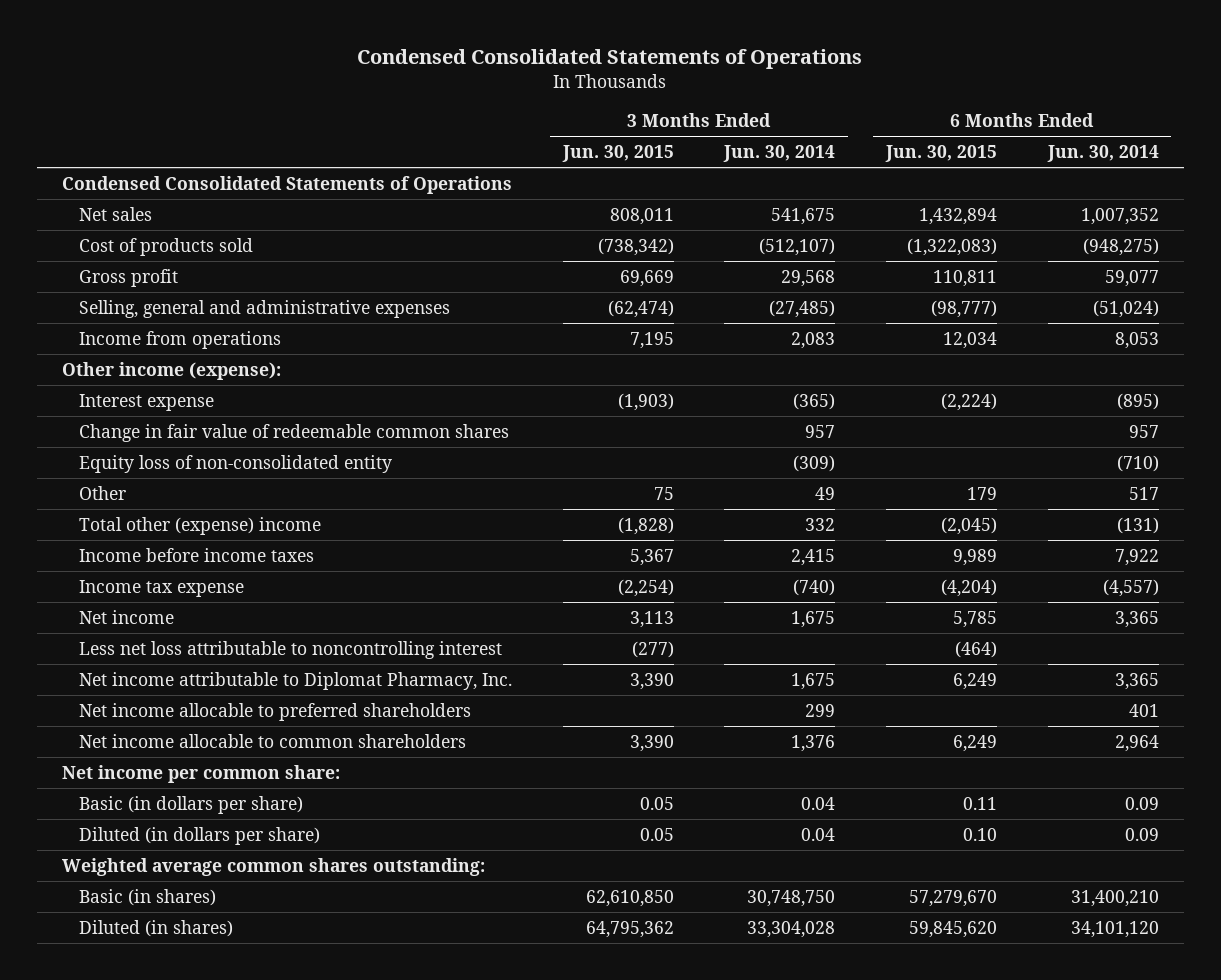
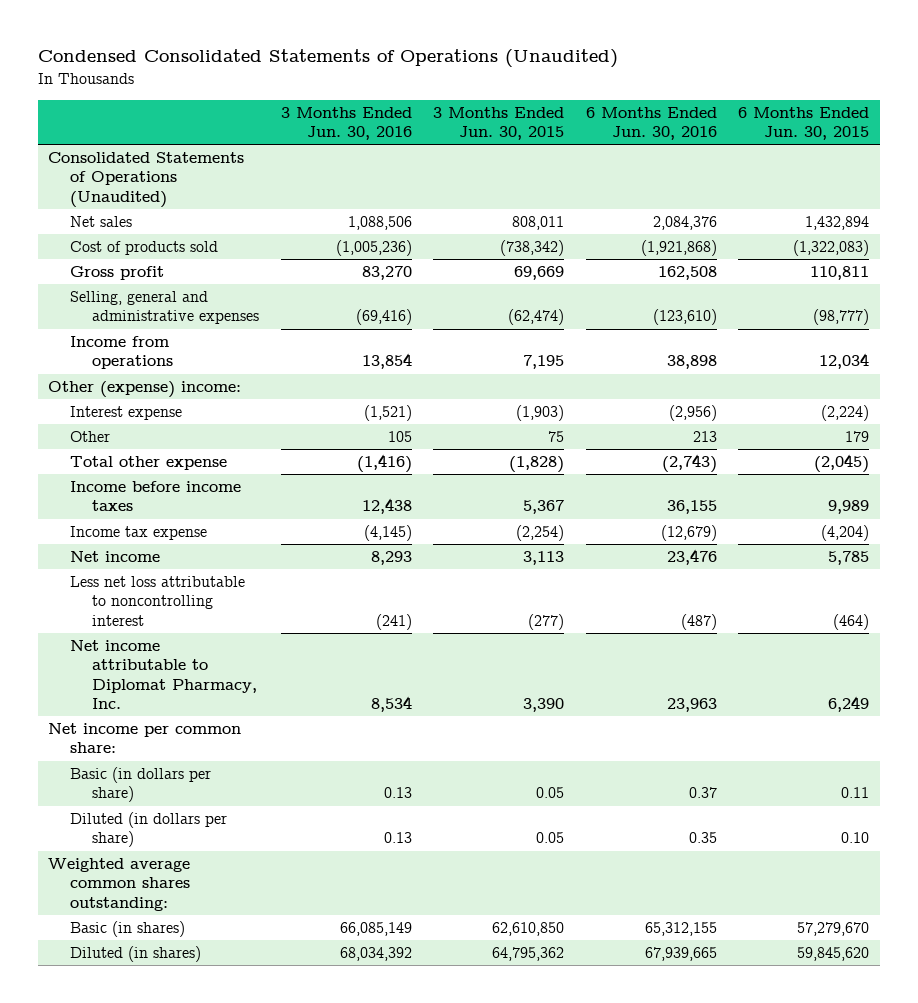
[357,49,863,70] Condensed Consolidated Statements of Operations -> [37,49,618,69] Condensed Consolidated Statements of Operations (Unaudited)
[723,144,836,162] Jun. 30, 2014 -> none
[1046,144,1159,162] Jun. 30, 2014 -> none
none -> [280,106,412,140] 3 Months Ended Jun. 30, 2016
none -> [585,106,717,140] 6 Months Ended Jun. 30, 2016
[62,175,513,194] Condensed Consolidated Statements of Operations -> [48,152,245,208] Consolidated Statements of Operations (Unaudited)
[62,361,282,380] Other income (expense): -> [48,381,242,399] Other (expense) income:
[79,423,510,442] Change in fair value of redeemable common shares -> none
[79,454,393,473] Equity loss of non-consolidated entity -> none
[79,516,322,535] Total other (expense) income -> [70,456,228,471] Total other expense
[79,702,472,721] Net income allocable to preferred shareholders -> none
[79,733,467,748] Net income allocable to common shareholders -> none

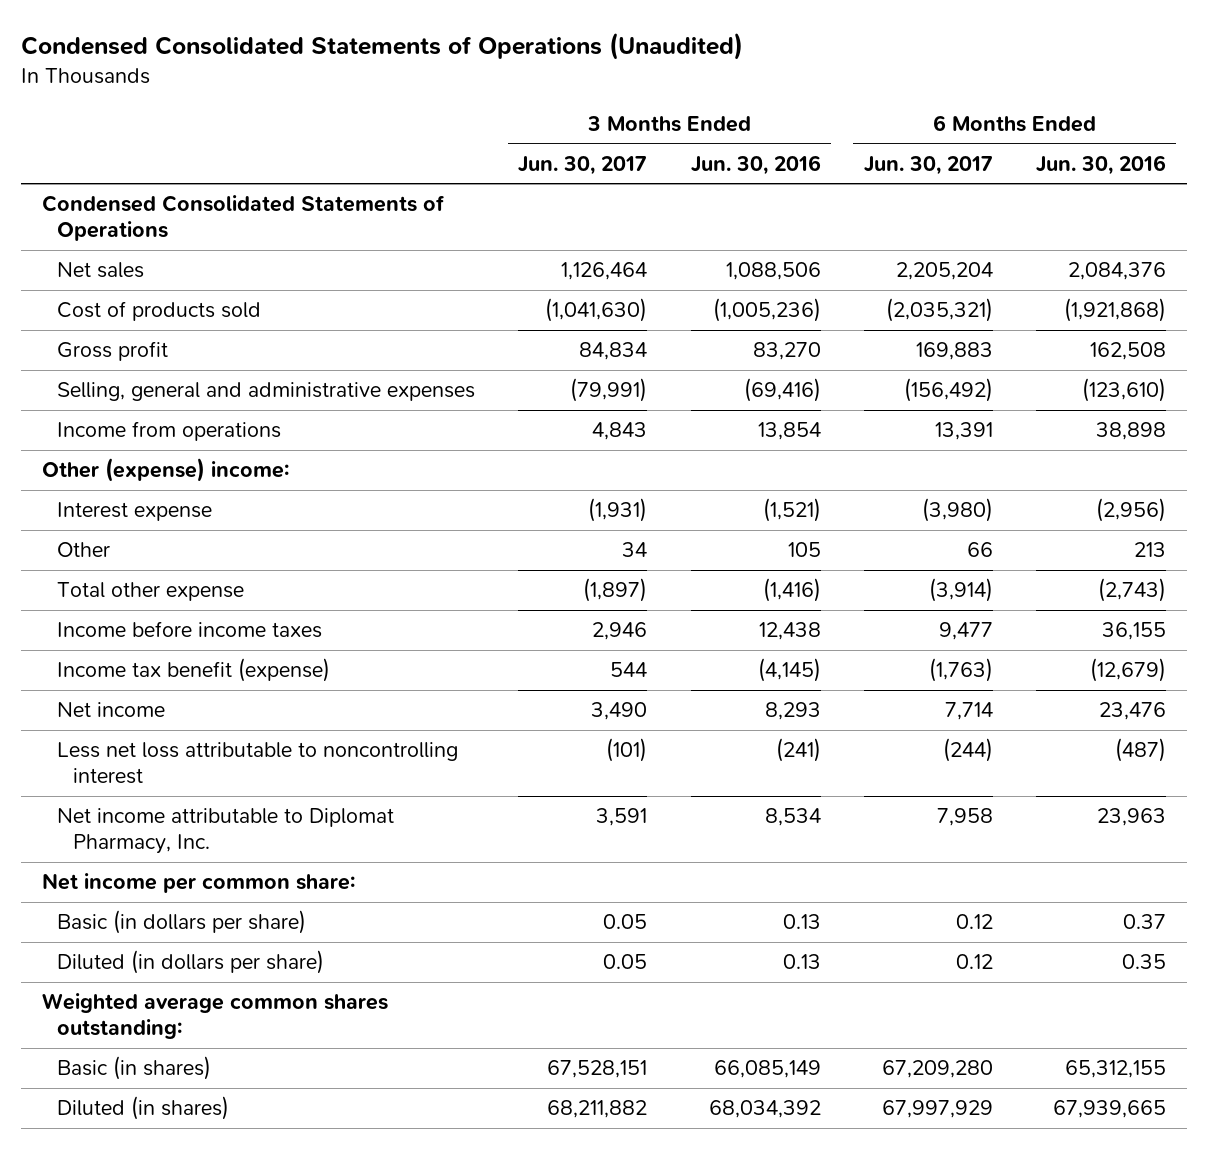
[433,106,565,140] 3 Months Ended Jun. 30, 2015 -> none
[738,106,870,140] 6 Months Ended Jun. 30, 2015 -> none
none -> [518,155,648,175] Jun. 30, 2017
none -> [863,155,993,175] Jun. 30, 2017
[48,152,245,208] Consolidated Statements of Operations (Unaudited) -> [42,195,446,242] Condensed Consolidated Statements of Operations
[70,526,208,541] Income tax expense -> [57,658,331,683] Income tax benefit (expense)

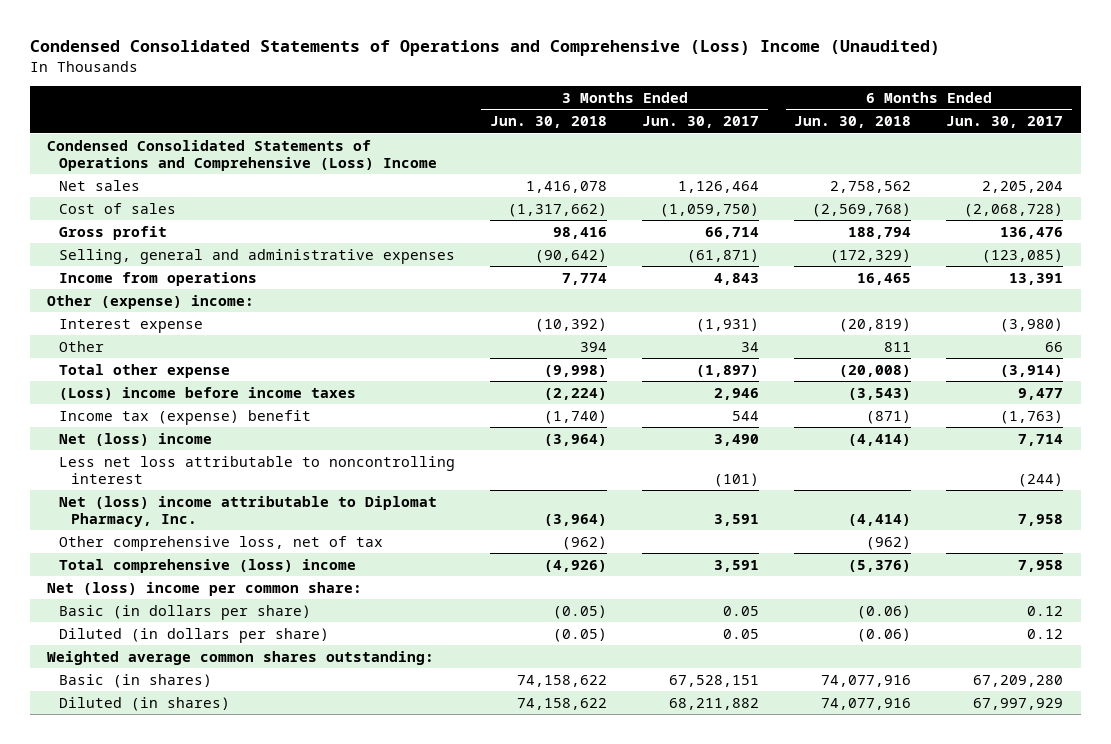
[20,31,743,60] Condensed Consolidated Statements of Operations (Unaudited) -> [29,40,940,57] Condensed Consolidated Statements of Operations and Comprehensive (Loss) Income (Unaudited)
[690,154,821,175] Jun. 30, 2016 -> none
[1035,154,1166,175] Jun. 30, 2016 -> none
none -> [490,116,608,129] Jun. 30, 2018
none -> [794,116,912,129] Jun. 30, 2018
[42,195,446,242] Condensed Consolidated Statements of Operations -> [47,139,438,171] Condensed Consolidated Statements of Operations and Comprehensive (Loss) Income
[57,301,262,322] Cost of products sold -> none
none -> [59,202,177,214] Cost of sales
[579,342,648,361] 84,834 -> [705,226,760,239] 66,714
[915,342,993,361] 169,883 -> [1000,226,1064,239] 136,476
[570,378,648,403] (79,991) -> [687,248,760,263] (61,871)
[903,378,993,403] (156,492) -> [982,248,1064,263] (123,085)
[57,621,323,639] Income before income taxes -> [59,386,357,400] (Loss) income before income taxes
[57,658,331,683] Income tax benefit (expense) -> [59,409,312,425] Income tax (expense) benefit
[57,702,166,718] Net income -> [59,432,213,446] Net (loss) income
[57,808,395,855] Net income attributable to Diplomat Pharmacy, Inc. -> [59,495,438,527] Net (loss) income attributable to Diplomat Pharmacy, Inc.
none -> [59,535,384,551] Other comprehensive loss, net of tax
none -> [59,558,357,573] Total comprehensive (loss) income
[42,873,356,894] Net income per common share: -> [47,581,363,596] Net (loss) income per common share:

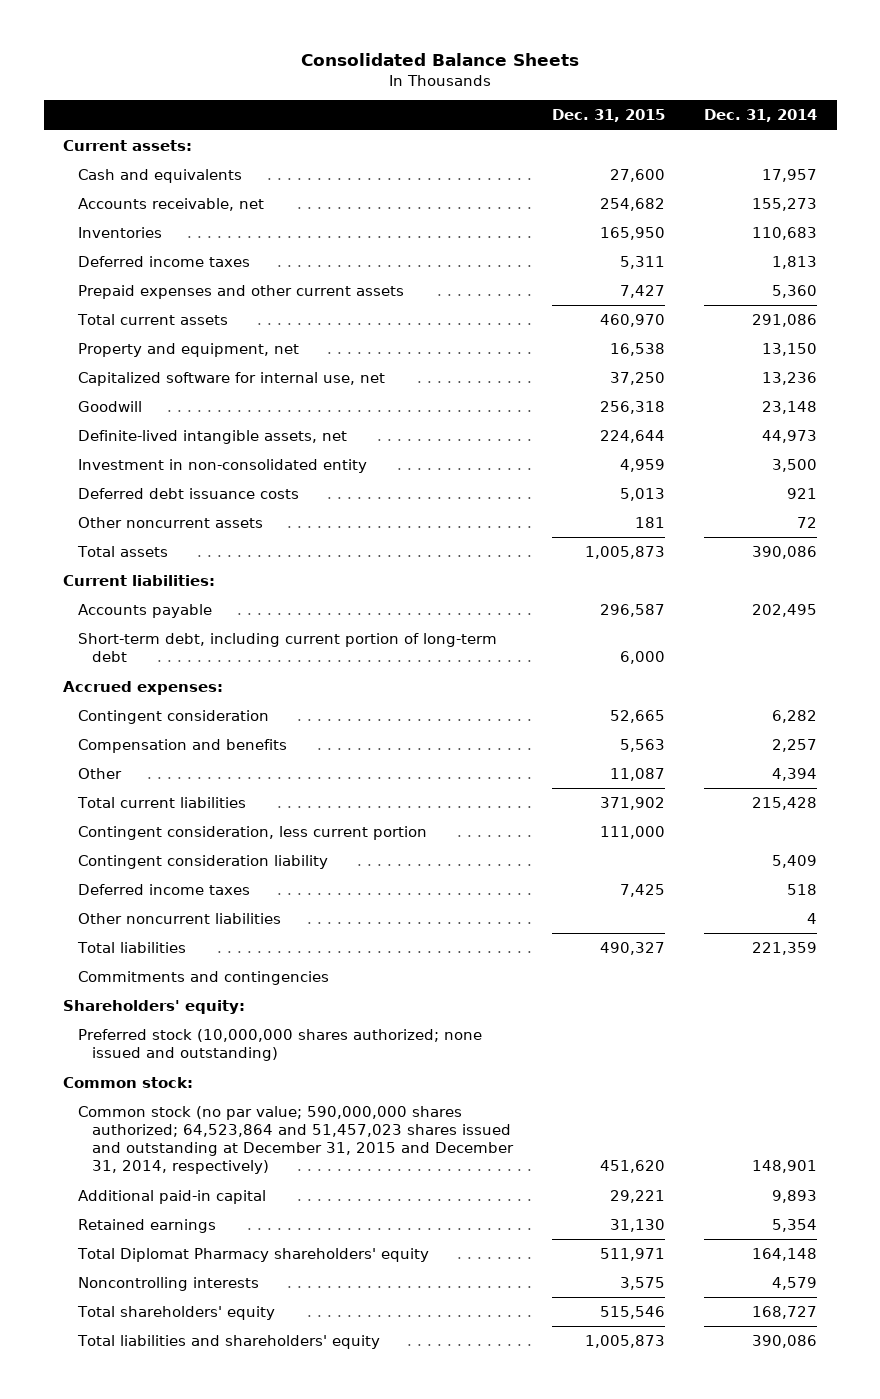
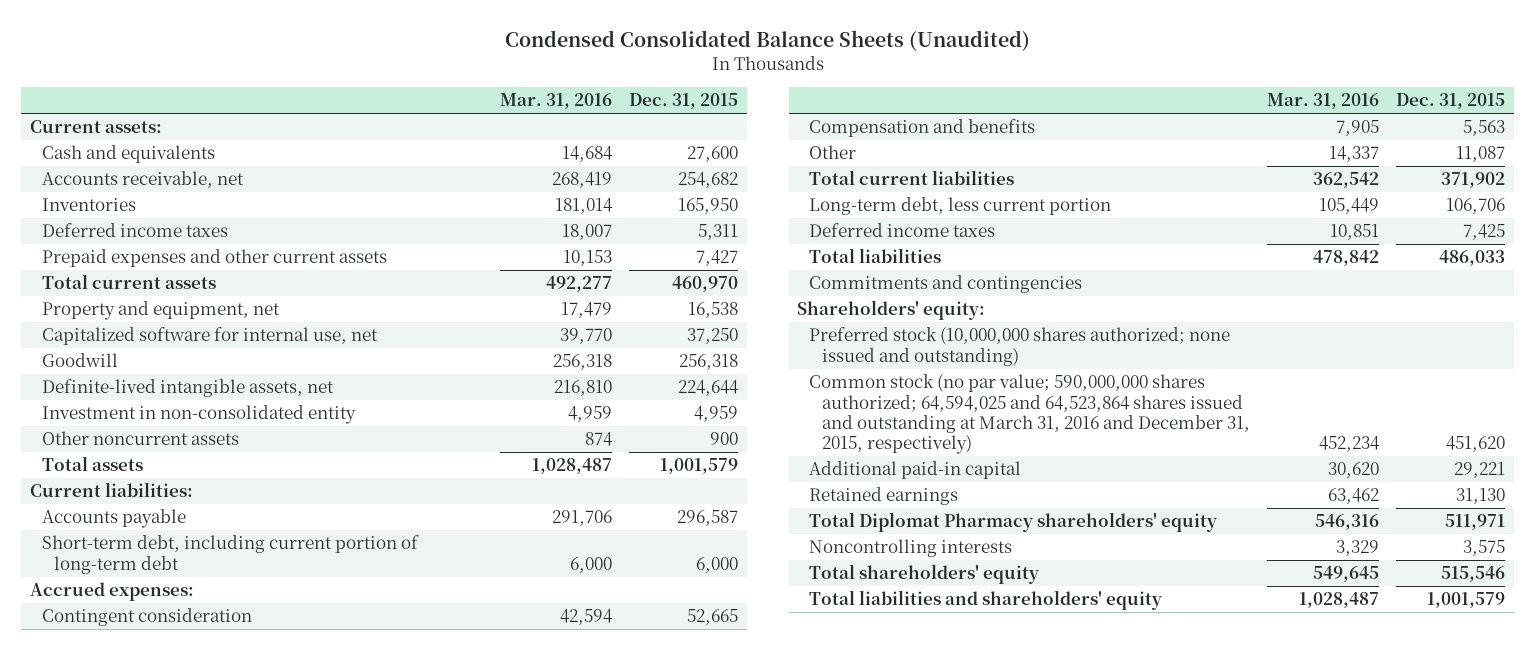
[301,53,580,67] Consolidated Balance Sheets -> [504,30,1030,52] Condensed Consolidated Balance Sheets (Unaudited)
[704,109,818,123] Dec. 31, 2014 -> none
none -> [499,92,612,109] Mar. 31, 2016
[77,488,299,500] Deferred debt issuance costs -> none
[634,517,665,529] 181 -> [710,432,739,446] 900
[584,546,665,560] 1,005,873 -> [660,458,739,475] 1,001,579
[77,855,328,870] Contingent consideration liability -> none
[77,826,427,841] Contingent consideration, less current portion -> [809,197,1112,216] Long-term debt, less current portion
[599,826,665,840] 111,000 -> [1446,198,1506,215] 106,706
[77,913,281,925] Other noncurrent liabilities -> none
[599,942,665,956] 490,327 -> [1439,250,1506,267] 486,033
[63,1077,194,1089] Common stock: -> none
[77,1106,514,1175] Common stock (no par value; 590,000,000 shares authorized; 64,523,864 and 51,457,023 shares issued and outstanding at December 31, 2015 and December 31, 2014, respectively) -> [809,374,1250,455] Common stock (no par value; 590,000,000 shares authorized; 64,594,025 and 64,523,864 shares issued and outstanding at March 31, 2016 and December 31, 2015, respectively)
[584,1335,665,1349] 1,005,873 -> [1427,592,1506,609] 1,001,579

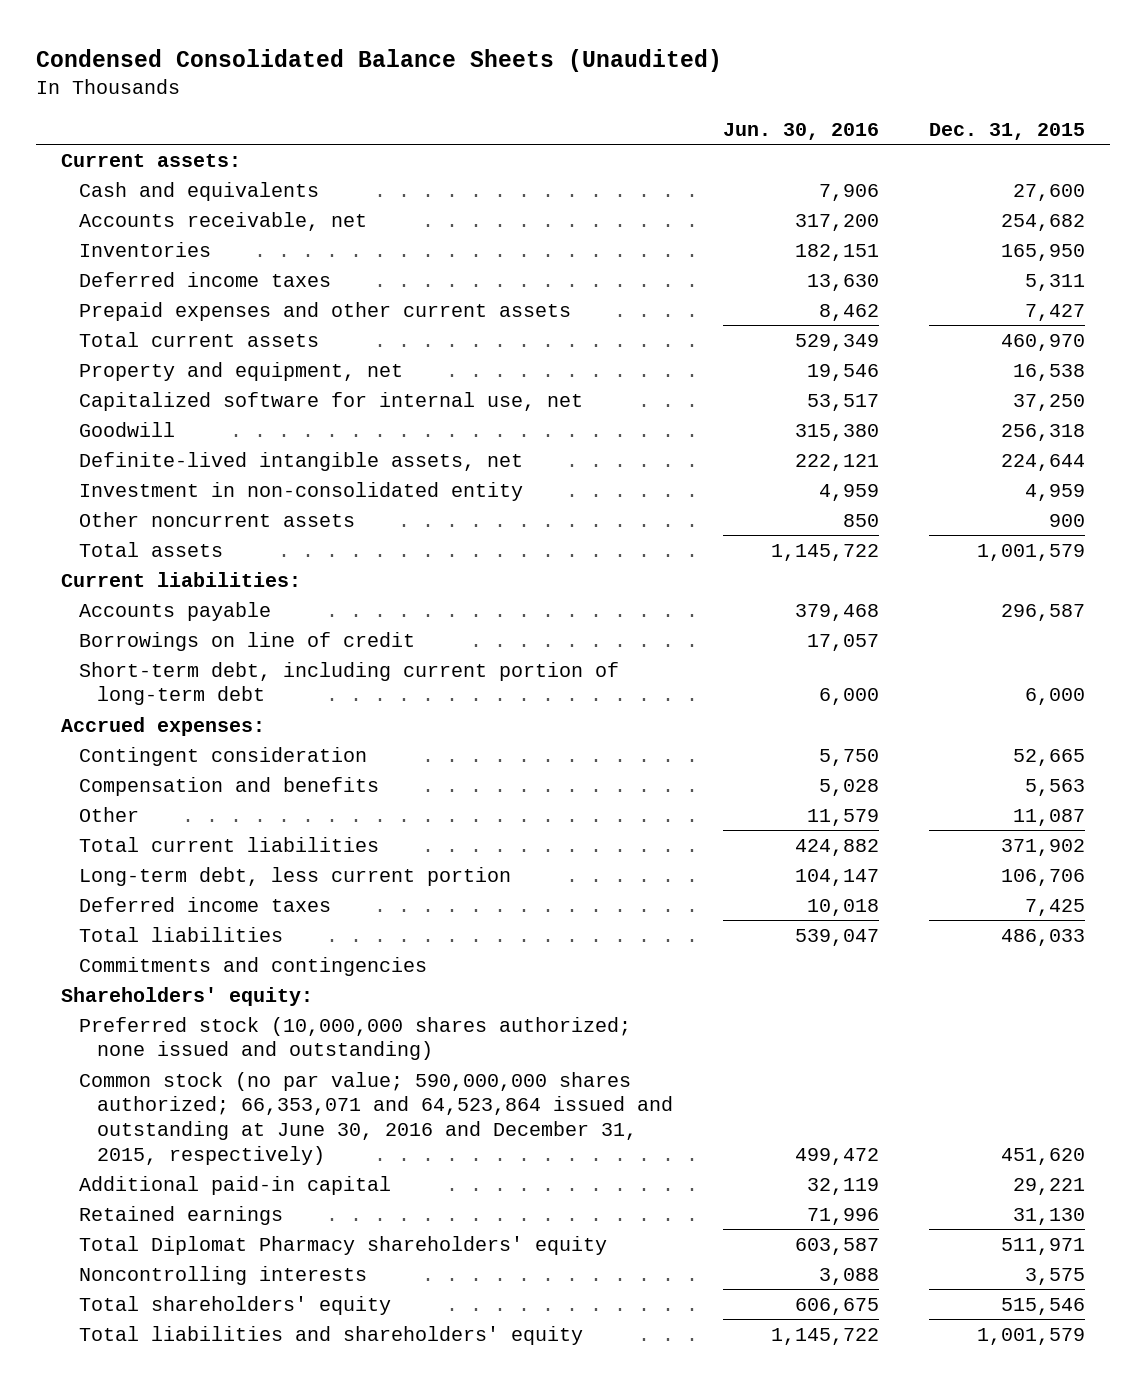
[499,92,612,109] Mar. 31, 2016 -> none
none -> [722,122,879,140] Jun. 30, 2016
none -> [78,631,415,651] Borrowings on line of credit
[809,374,1250,455] Common stock (no par value; 590,000,000 shares authorized; 64,594,025 and 64,523,864 shares issued and outstanding at March 31, 2016 and December 31, 2015, respectively) -> [78,1071,673,1165] Common stock (no par value; 590,000,000 shares authorized; 66,353,071 and 64,523,864 issued and outstanding at June 30, 2016 and December 31, 2015, respectively)

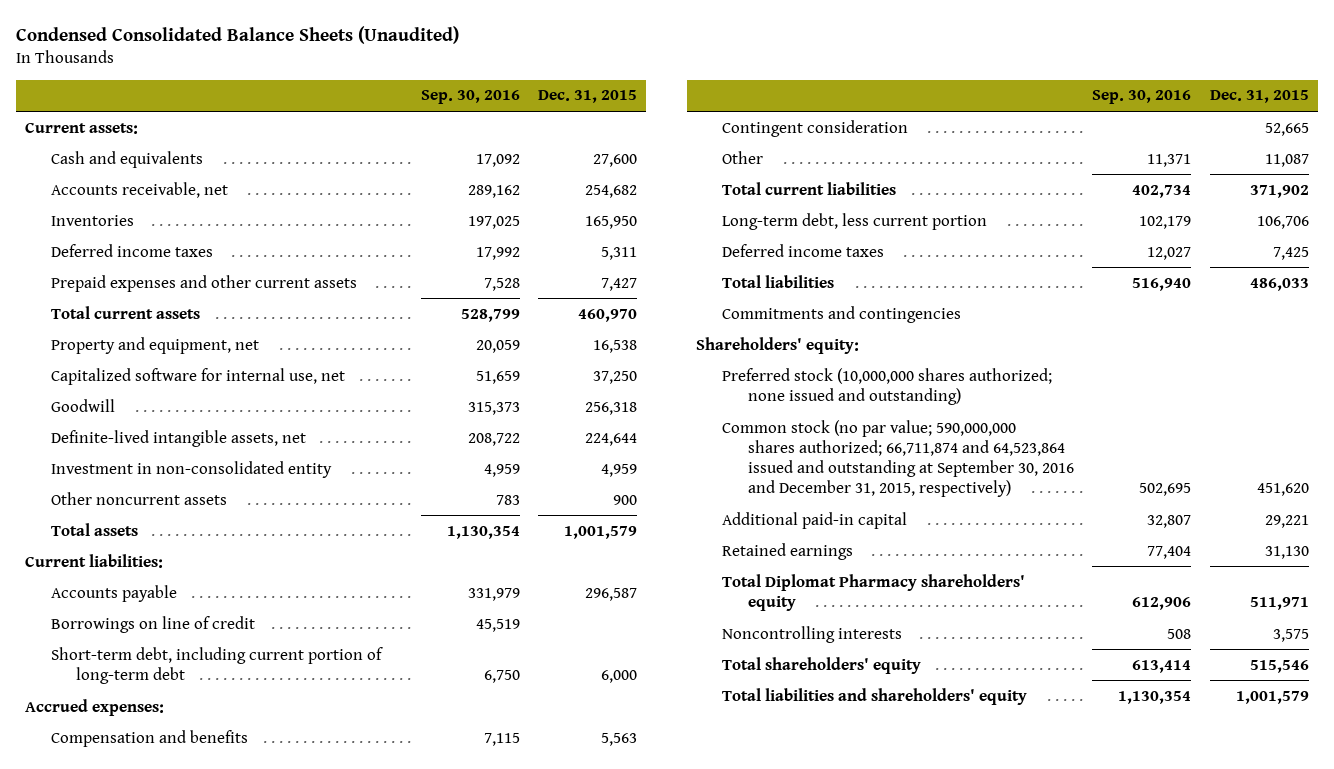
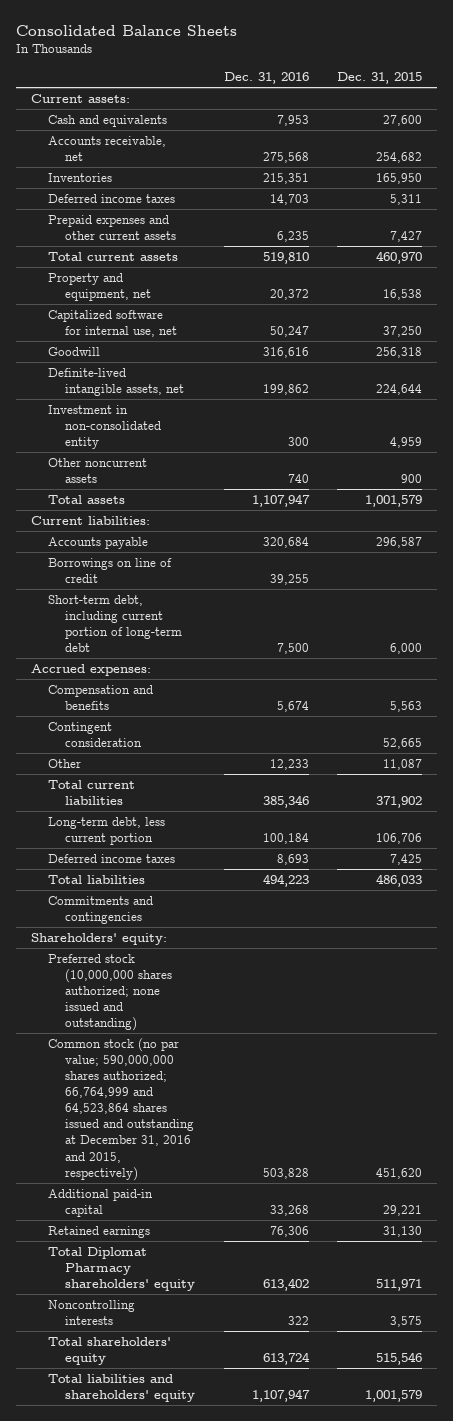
[15,26,459,45] Condensed Consolidated Balance Sheets (Unaudited) -> [16,24,238,36] Consolidated Balance Sheets
[420,90,520,105] Sep. 30, 2016 -> none
none -> [223,71,309,84] Dec. 31, 2016
[722,419,1074,498] Common stock (no par value; 590,000,000 shares authorized; 66,711,874 and 64,523,864 issued and outstanding at September 30, 2016 and December 31, 2015, respectively) -> [47,1037,194,1181] Common stock (no par value; 590,000,000 shares authorized; 66,764,999 and 64,523,864 shares issued and outstanding at December 31, 2016 and 2015, respectively)

